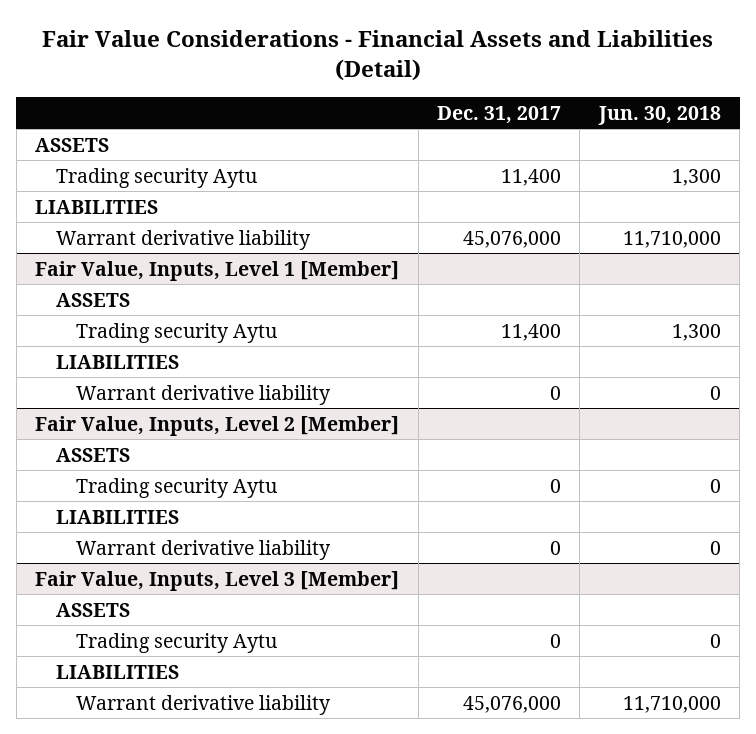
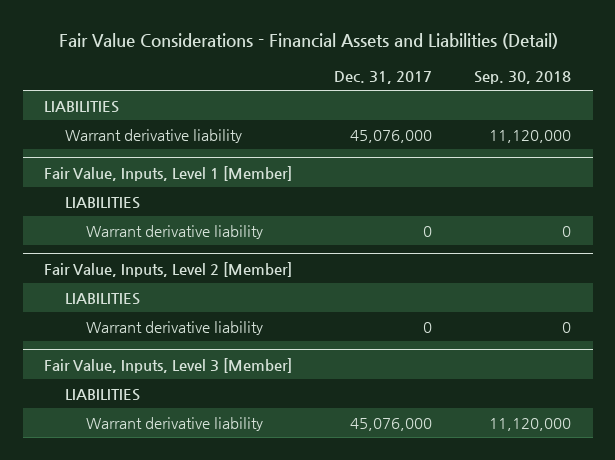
[597,105,721,125] Jun. 30, 2018 -> none
none -> [474,70,572,84] Sep. 30, 2018
[35,137,110,152] ASSETS -> none
[55,167,257,188] Trading security Aytu -> none
[55,292,130,307] ASSETS -> none
[76,322,278,343] Trading security Aytu -> none
[55,447,130,462] ASSETS -> none
[76,477,278,498] Trading security Aytu -> none
[55,602,130,617] ASSETS -> none
[76,632,278,653] Trading security Aytu -> none

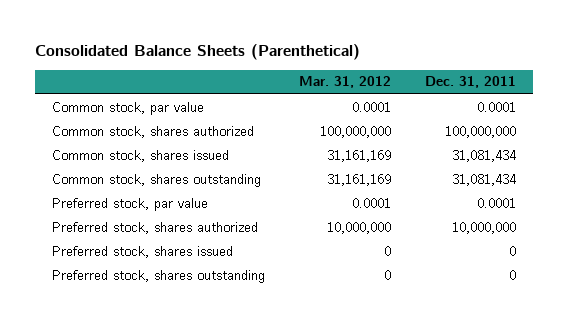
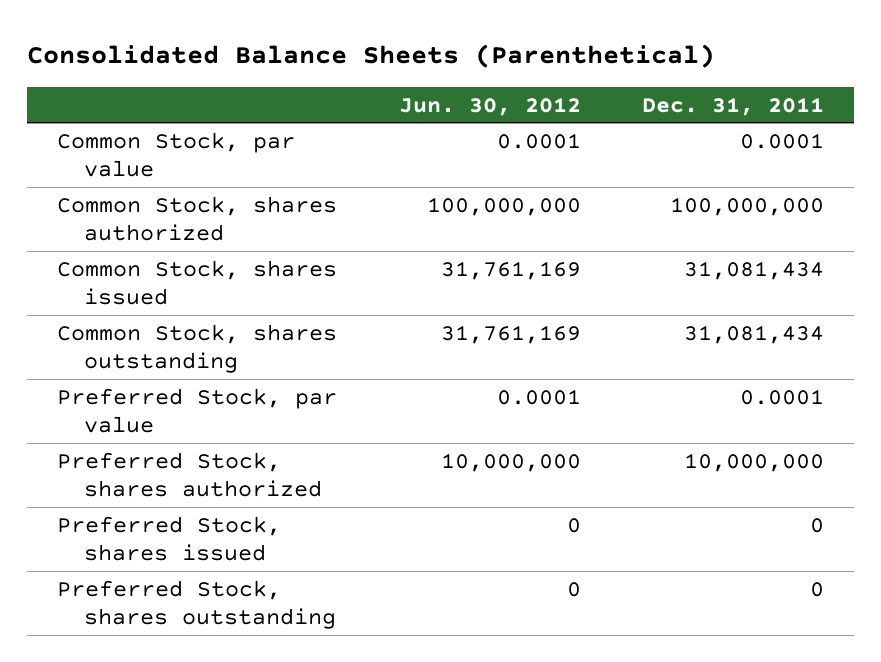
[298,76,391,89] Mar. 31, 2012 -> none
none -> [398,96,581,116] Jun. 30, 2012
[51,101,204,115] Common stock, par value -> [57,131,296,178] Common Stock, par value
[51,125,254,138] Common stock, shares authorized -> [57,195,338,242] Common Stock, shares authorized
[51,149,229,162] Common stock, shares issued -> [57,259,338,306] Common Stock, shares issued
[51,173,261,187] Common stock, shares outstanding -> [57,323,338,374] Common Stock, shares outstanding
[51,197,208,211] Preferred stock, par value -> [57,387,338,434] Preferred Stock, par value
[51,221,258,234] Preferred stock, shares authorized -> [57,451,322,498] Preferred Stock, shares authorized
[51,245,233,258] Preferred stock, shares issued -> [57,515,282,562] Preferred Stock, shares issued
[51,269,265,283] Preferred stock, shares outstanding -> [57,579,336,630] Preferred Stock, shares outstanding

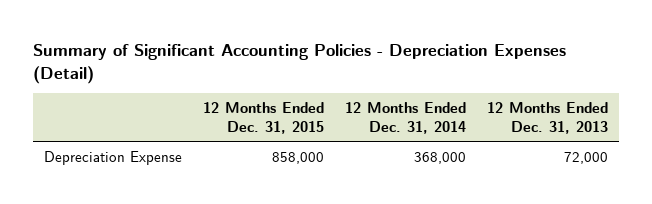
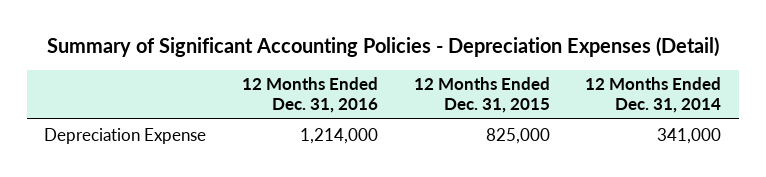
[487,102,609,134] 12 Months Ended Dec. 31, 2013 -> none
none -> [241,77,378,114] 12 Months Ended Dec. 31, 2016
[271,151,324,164] 858,000 -> [485,127,550,144] 825,000
[414,151,467,164] 368,000 -> [657,127,722,144] 341,000

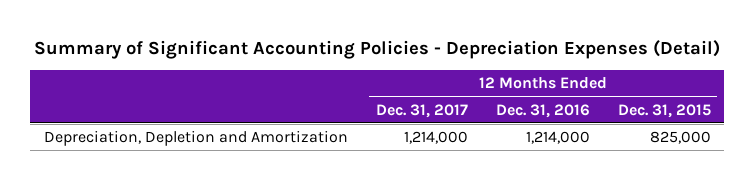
[585,77,722,114] 12 Months Ended Dec. 31, 2014 -> none
none -> [375,103,468,118] Dec. 31, 2017
[44,127,207,144] Depreciation Expense -> [43,130,348,147] Depreciation, Depletion and Amortization

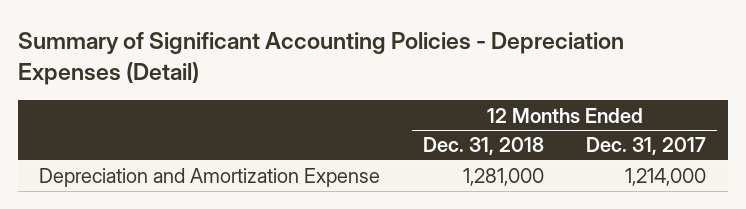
[495,103,590,118] Dec. 31, 2016 -> none
[617,103,711,118] Dec. 31, 2015 -> none
none -> [422,137,544,156] Dec. 31, 2018
[43,130,348,147] Depreciation, Depletion and Amortization -> [39,168,381,188] Depreciation and Amortization Expense

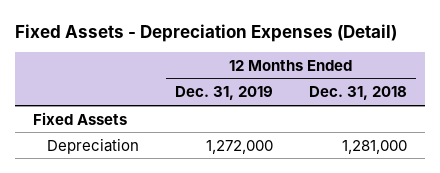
[18,32,625,86] Summary of Significant Accounting Policies - Depreciation Expenses (Detail) -> [14,23,397,42] Fixed Assets - Depreciation Expenses (Detail)
[586,137,707,156] Dec. 31, 2017 -> none
none -> [175,86,274,101] Dec. 31, 2019
none -> [32,111,127,125] Fixed Assets
[39,168,381,188] Depreciation and Amortization Expense -> [46,137,139,154] Depreciation

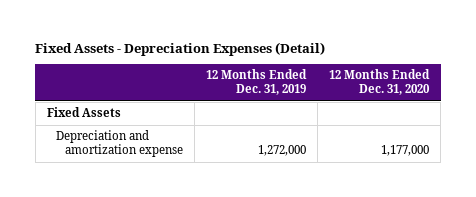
[309,86,408,101] Dec. 31, 2018 -> none
none -> [329,69,431,96] 12 Months Ended Dec. 31, 2020
[46,137,139,154] Depreciation -> [55,130,184,158] Depreciation and amortization expense

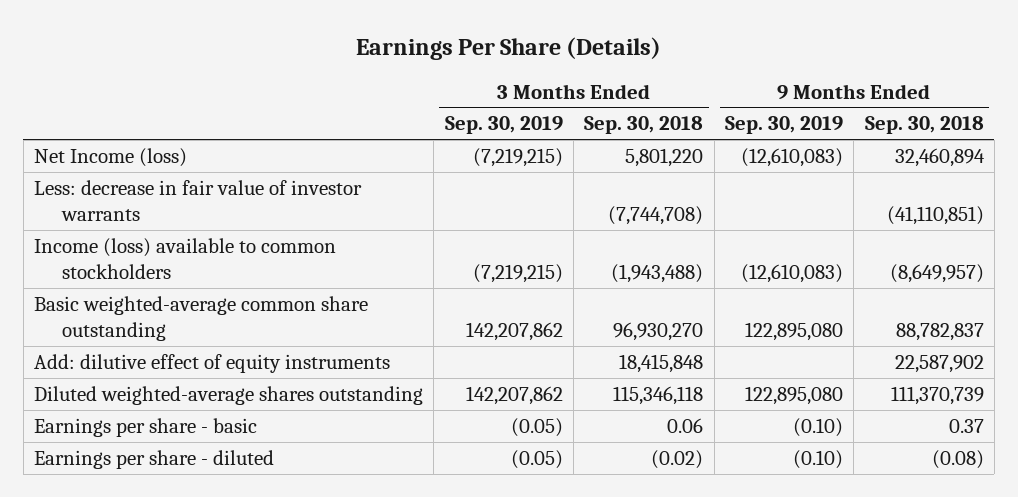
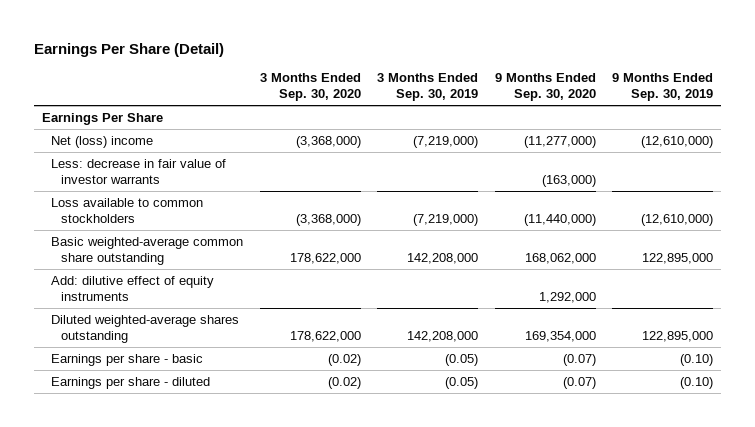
[355,37,661,61] Earnings Per Share (Details) -> [33,42,224,57] Earnings Per Share (Detail)
[584,116,704,135] Sep. 30, 2018 -> none
[864,116,984,135] Sep. 30, 2018 -> none
none -> [259,73,361,102] 3 Months Ended Sep. 30, 2020
none -> [494,73,596,102] 9 Months Ended Sep. 30, 2020
none -> [41,112,163,125] Earnings Per Share
[33,147,187,167] Net Income (loss) -> [51,135,154,148] Net (loss) income
[472,147,563,167] (7,219,215) -> [413,135,479,148] (7,219,000)
[740,147,843,167] (12,610,083) -> [641,135,714,148] (12,610,000)
[33,237,336,280] Income (loss) available to common stockholders -> [51,197,204,223] Loss available to common stockholders
[472,264,563,284] (7,219,215) -> [413,213,479,226] (7,219,000)
[740,264,843,284] (12,610,083) -> [641,213,714,226] (12,610,000)
[465,322,563,342] 142,207,862 -> [407,252,479,264] 142,208,000
[744,322,843,342] 122,895,080 -> [642,252,714,264] 122,895,000
[465,385,563,405] 142,207,862 -> [407,330,479,342] 142,208,000
[744,385,843,405] 122,895,080 -> [642,330,714,342] 122,895,000

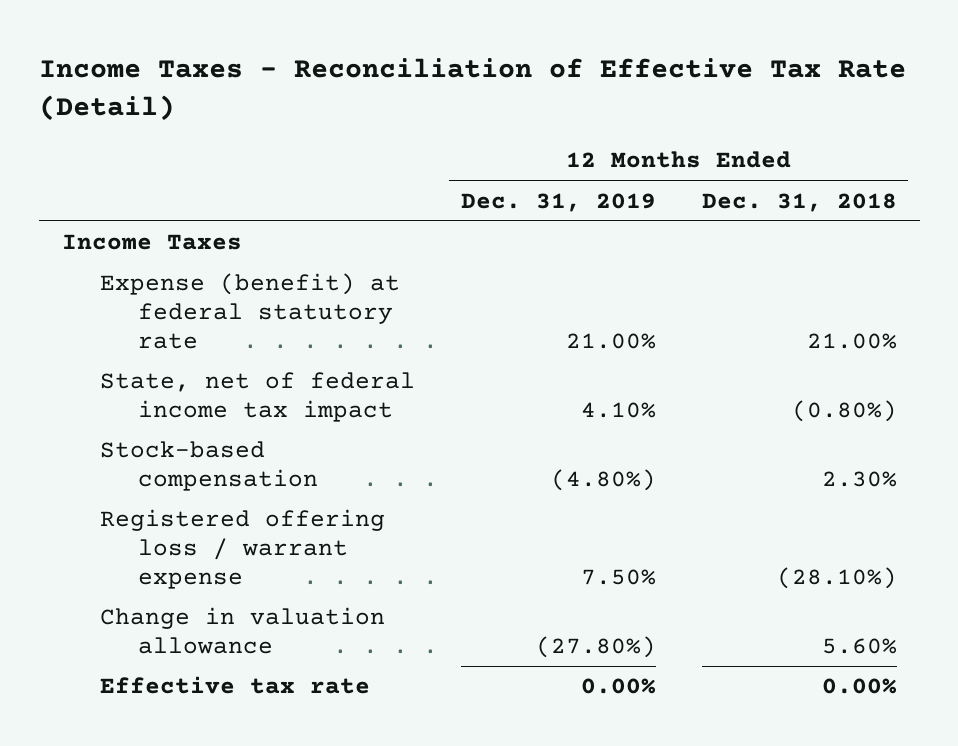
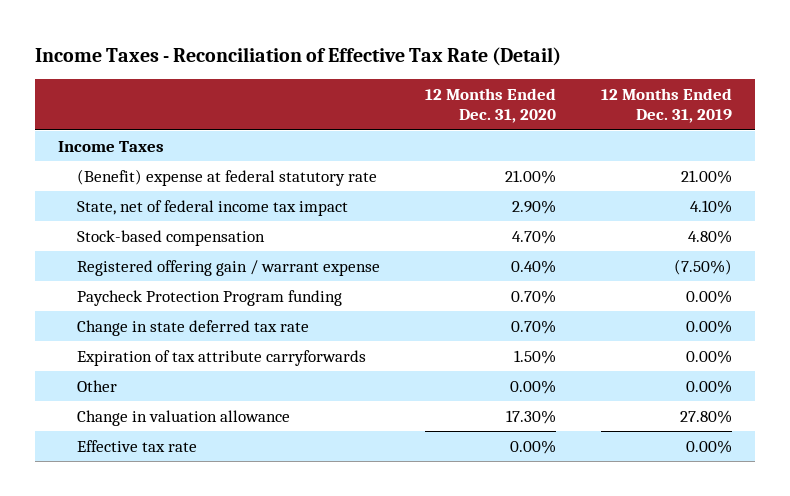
[701,192,897,212] Dec. 31, 2018 -> none
none -> [425,88,557,124] 12 Months Ended Dec. 31, 2020
[99,273,400,349] Expense (benefit) at federal statutory rate -> [77,169,378,187] (Benefit) expense at federal statutory rate
[550,469,656,492] (4.80%) -> [688,230,733,245] 4.80%
[99,509,385,589] Registered offering loss / warrant expense -> [77,260,381,277] Registered offering gain / warrant expense
[580,568,656,585] 7.50% -> [674,259,733,276] (7.50%)
none -> [77,290,343,307] Paycheck Protection Program funding
none -> [77,320,310,337] Change in state deferred tax rate
none -> [77,350,367,367] Expiration of tax attribute carryforwards
none -> [77,380,118,393] Other
[535,636,656,659] (27.80%) -> [680,410,733,425] 27.80%

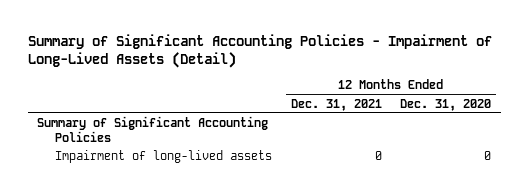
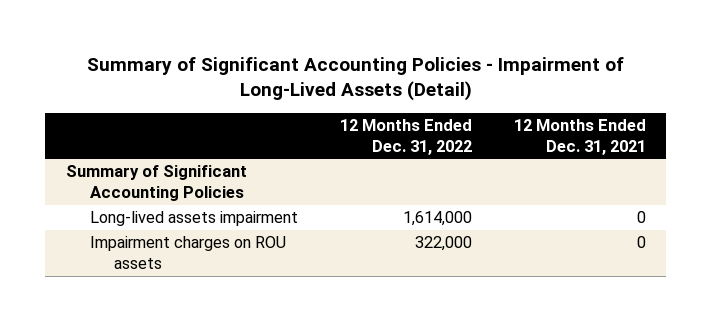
[400,98,492,111] Dec. 31, 2020 -> none
none -> [339,119,472,155] 12 Months Ended Dec. 31, 2022
[54,150,272,164] Impairment of long-lived assets -> [89,211,298,227] Long-lived assets impairment
none -> [89,236,286,270] Impairment charges on ROU assets

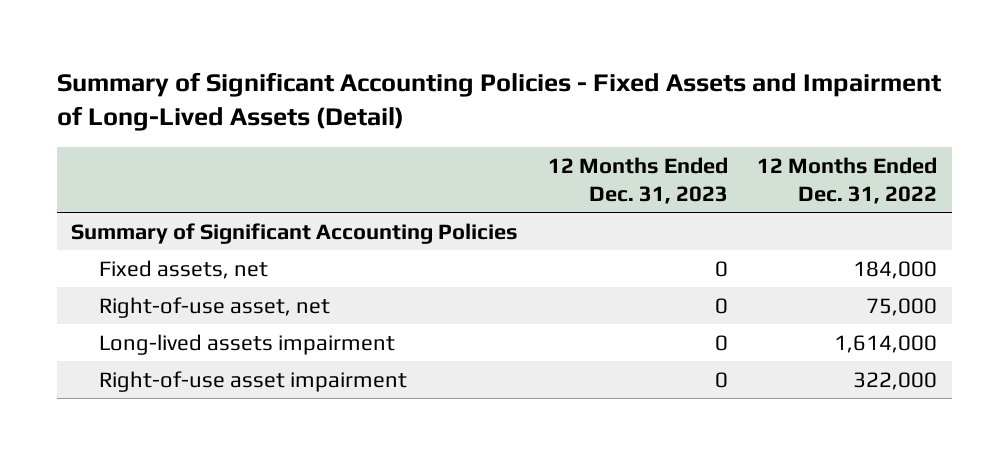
[86,56,624,102] Summary of Significant Accounting Policies - Impairment of Long-Lived Assets (Detail) -> [56,71,941,131] Summary of Significant Accounting Policies - Fixed Assets and Impairment of Long-Lived Assets (Detail)
[513,119,646,155] 12 Months Ended Dec. 31, 2021 -> none
none -> [547,156,728,204] 12 Months Ended Dec. 31, 2023
none -> [99,259,269,279] Fixed assets, net
none -> [99,296,331,318] Right-of-use asset, net
[89,236,286,270] Impairment charges on ROU assets -> [99,370,408,392] Right-of-use asset impairment

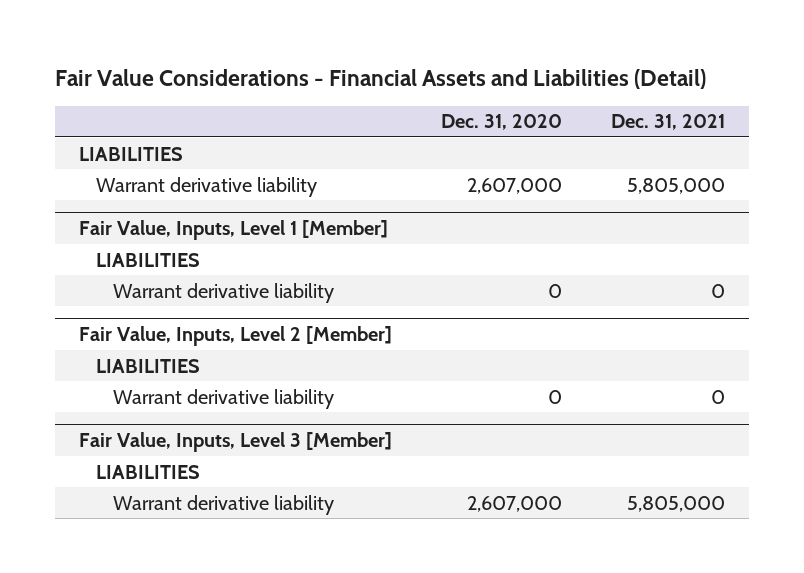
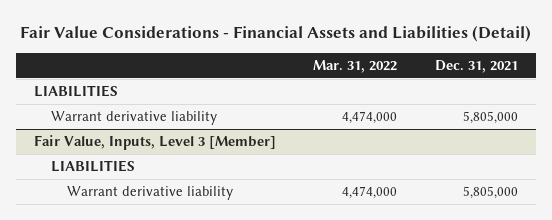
[440,114,562,131] Dec. 31, 2020 -> none
none -> [313,60,398,74] Mar. 31, 2022
[78,220,388,241] Fair Value, Inputs, Level 1 [Member] -> none
[96,252,201,267] LIABILITIES -> none
[113,282,335,303] Warrant derivative liability -> none
[78,326,392,347] Fair Value, Inputs, Level 2 [Member] -> none
[96,358,201,373] LIABILITIES -> none
[113,388,335,409] Warrant derivative liability -> none

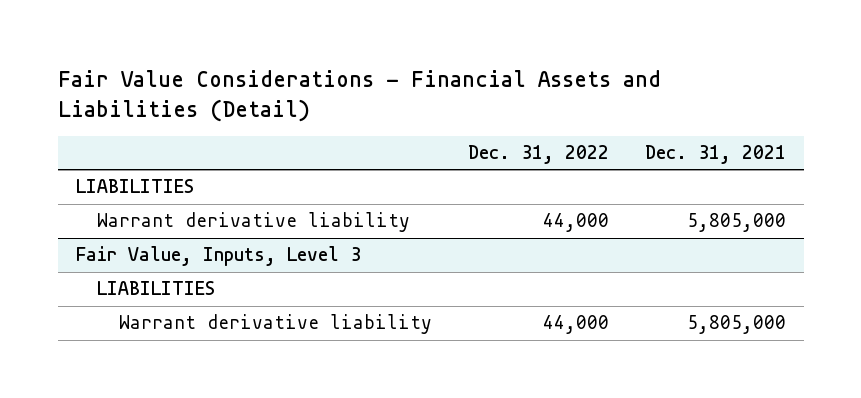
[313,60,398,74] Mar. 31, 2022 -> none
none -> [467,145,609,165] Dec. 31, 2022
[34,135,277,151] Fair Value, Inputs, Level 3 [Member] -> [75,246,361,267] Fair Value, Inputs, Level 3

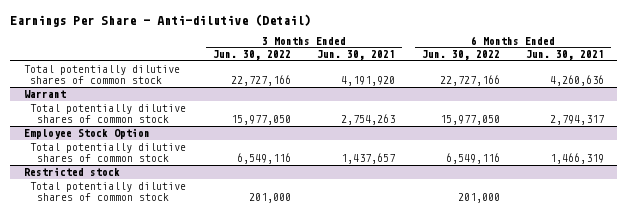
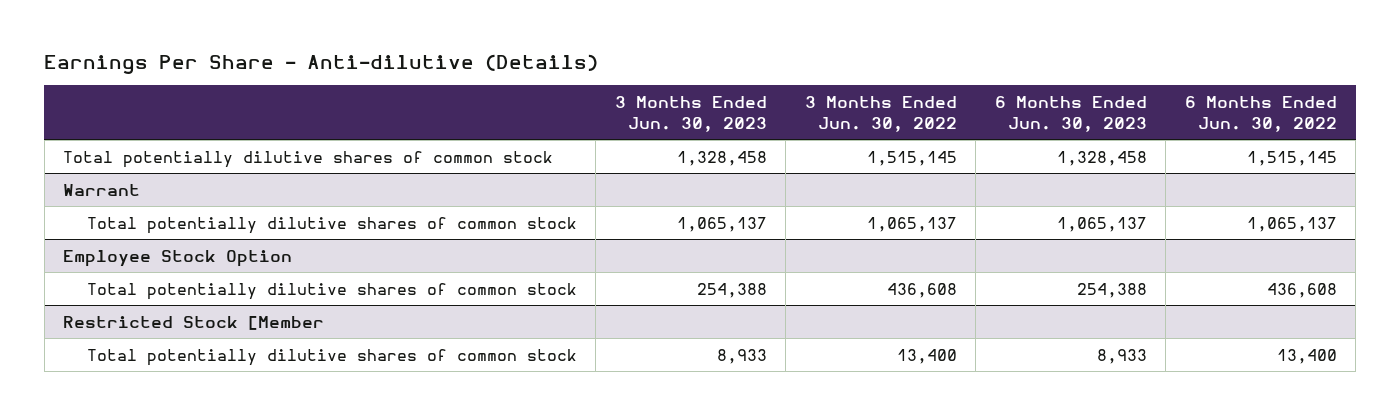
[10,13,312,27] Earnings Per Share - Anti-dilutive (Detail) -> [44,54,599,75] Earnings Per Share - Anti-dilutive (Details)
[317,50,396,61] Jun. 30, 2021 -> none
[526,50,605,61] Jun. 30, 2021 -> none
none -> [614,95,767,132] 3 Months Ended Jun. 30, 2023
none -> [994,95,1147,132] 6 Months Ended Jun. 30, 2023
[230,75,291,87] 22,727,166 -> [866,150,957,166] 1,515,145
[439,75,500,87] 22,727,166 -> [1246,150,1337,166] 1,515,145
[230,115,291,126] 15,977,050 -> [866,216,957,232] 1,065,137
[439,115,500,126] 15,977,050 -> [1246,216,1337,232] 1,065,137
[236,153,291,165] 6,549,116 -> [886,282,957,298] 436,608
[445,153,500,165] 6,549,116 -> [1266,282,1337,298] 436,608
[23,166,120,176] Restricted stock -> [63,315,325,330] Restricted Stock [Member
[248,193,291,204] 201,000 -> [896,348,957,364] 13,400
[457,193,500,204] 201,000 -> [1276,348,1337,364] 13,400

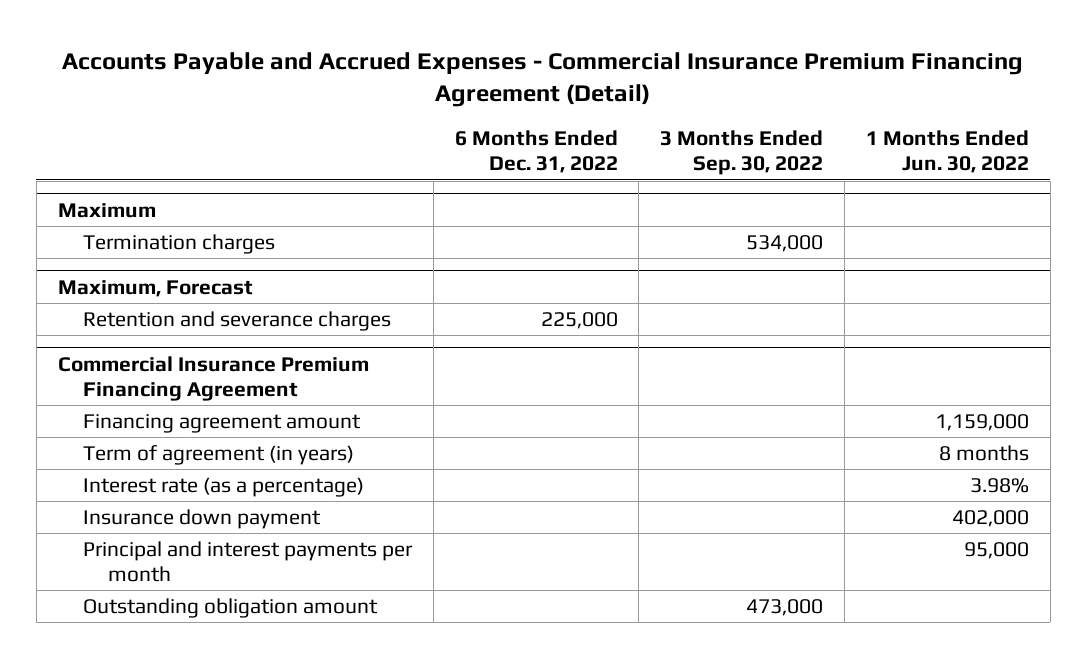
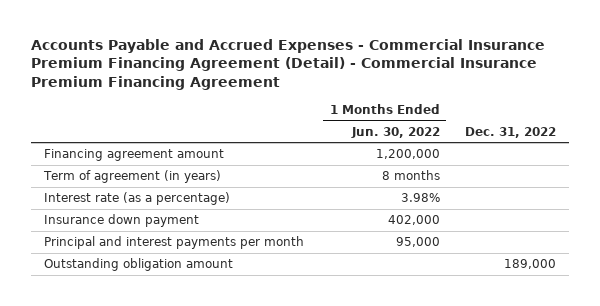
[62,51,1024,108] Accounts Payable and Accrued Expenses - Commercial Insurance Premium Financing Agreement (Detail) -> [31,38,546,90] Accounts Payable and Accrued Expenses - Commercial Insurance Premium Financing Agreement (Detail) - Commercial Insurance Premium Financing Agreement
[454,130,618,174] 6 Months Ended Dec. 31, 2022 -> none
[660,130,824,176] 3 Months Ended Sep. 30, 2022 -> none
none -> [465,126,557,138] Dec. 31, 2022
[57,202,156,218] Maximum -> none
[82,234,275,255] Termination charges -> none
[57,279,253,297] Maximum, Forecast -> none
[82,311,391,332] Retention and severance charges -> none
[57,355,369,401] Commercial Insurance Premium Financing Agreement -> none
[934,414,1029,432] 1,159,000 -> [375,149,440,160] 1,200,000

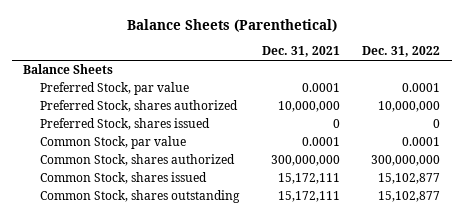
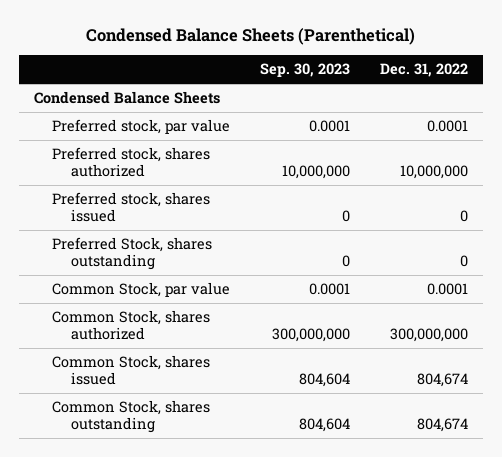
[126,19,337,33] Balance Sheets (Parenthetical) -> [86,27,416,45] Condensed Balance Sheets (Parenthetical)
[261,46,340,58] Dec. 31, 2021 -> none
none -> [260,63,351,78] Sep. 30, 2023
[23,64,114,75] Balance Sheets -> [33,91,220,105] Condensed Balance Sheets
[39,82,189,96] Preferred Stock, par value -> [52,119,231,135] Preferred stock, par value
[39,100,238,113] Preferred Stock, shares authorized -> [52,147,211,177] Preferred stock, shares authorized
[39,118,210,131] Preferred Stock, shares issued -> [52,192,211,222] Preferred stock, shares issued
none -> [52,237,213,270] Preferred Stock, shares outstanding
[378,173,441,185] 15,102,877 -> [417,372,469,387] 804,674
[378,191,441,203] 15,102,877 -> [417,417,469,432] 804,674

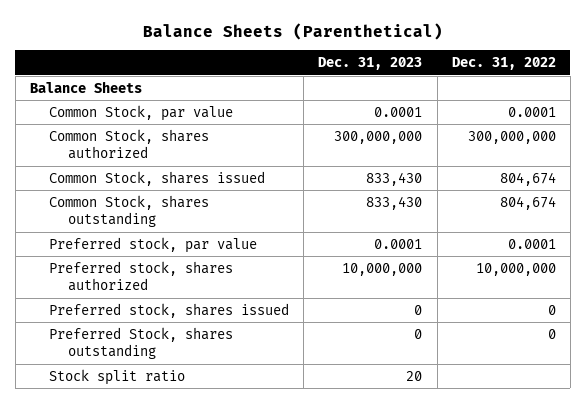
[86,27,416,45] Condensed Balance Sheets (Parenthetical) -> [142,22,443,40] Balance Sheets (Parenthetical)
[260,63,351,78] Sep. 30, 2023 -> none
none -> [318,57,423,71] Dec. 31, 2023
[33,91,220,105] Condensed Balance Sheets -> [29,80,142,93] Balance Sheets
[52,119,231,135] Preferred stock, par value -> [49,236,258,253] Preferred stock, par value
[52,147,211,177] Preferred stock, shares authorized -> [49,260,234,292] Preferred stock, shares authorized
[52,192,211,222] Preferred stock, shares issued -> [49,302,290,318] Preferred stock, shares issued
[52,237,213,270] Preferred Stock, shares outstanding -> [49,326,234,360] Preferred Stock, shares outstanding
none -> [49,368,186,385] Stock split ratio

